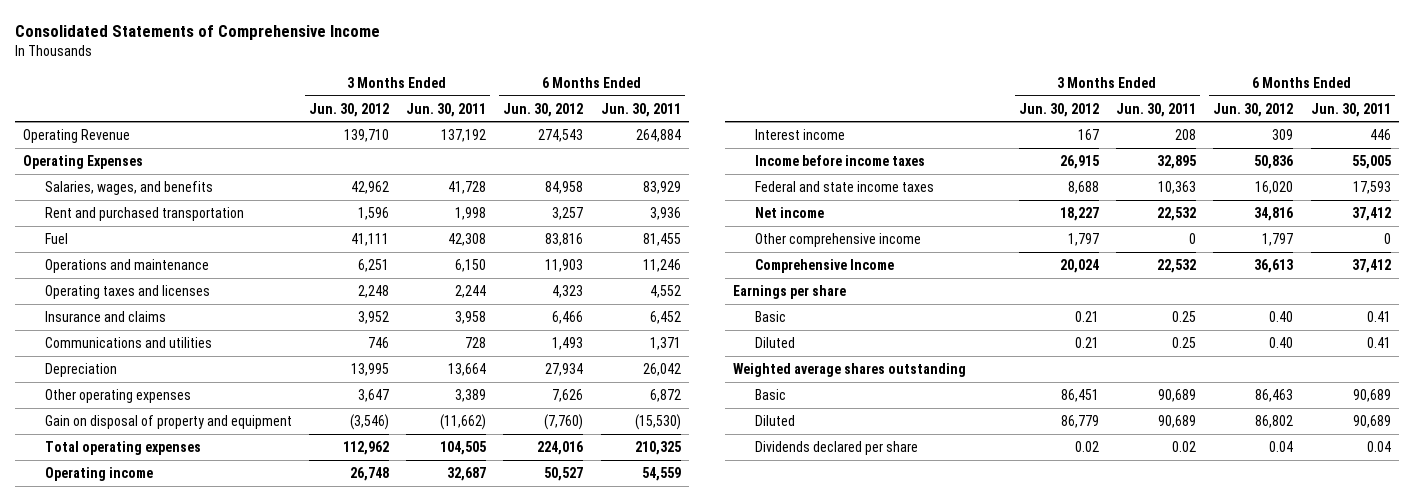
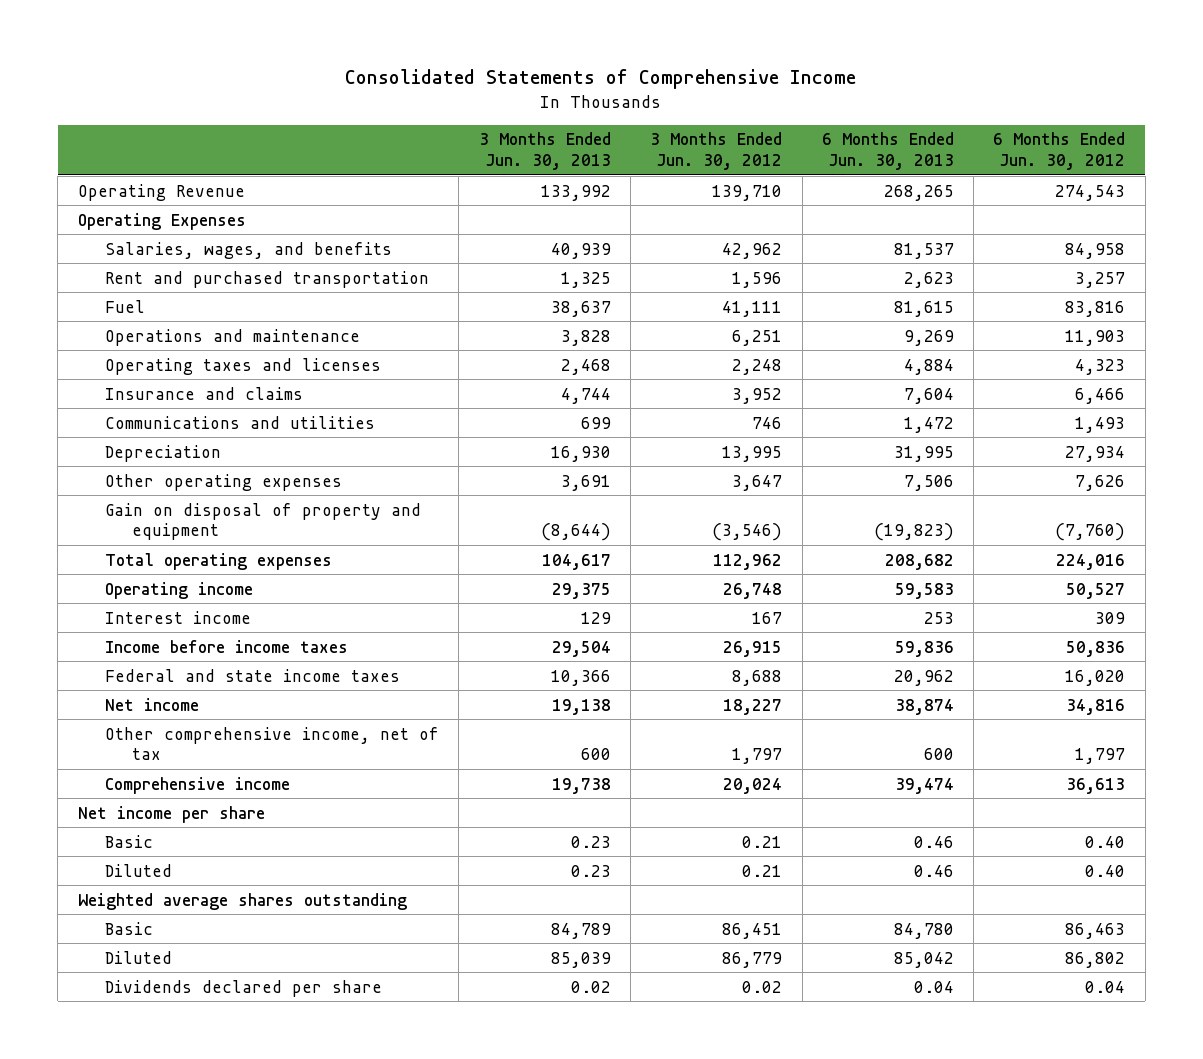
[406,102,487,117] Jun. 30, 2011 -> none
[600,102,681,117] Jun. 30, 2011 -> none
none -> [478,132,611,170] 3 Months Ended Jun. 30, 2013
none -> [821,132,954,170] 6 Months Ended Jun. 30, 2013
[754,232,921,247] Other comprehensive income -> [104,726,439,761] Other comprehensive income, net of tax
[754,258,894,273] Comprehensive Income -> [104,776,290,794] Comprehensive income
[733,284,847,299] Earnings per share -> [77,805,265,823] Net income per share

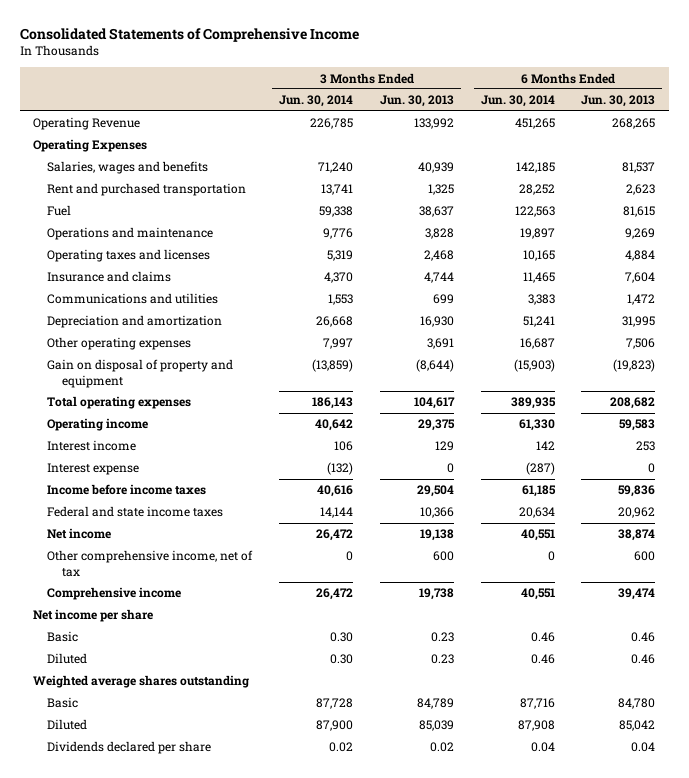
[650,132,783,170] 3 Months Ended Jun. 30, 2012 -> none
[993,132,1126,170] 6 Months Ended Jun. 30, 2012 -> none
none -> [279,95,354,108] Jun. 30, 2014
none -> [480,95,555,108] Jun. 30, 2014
[104,241,392,259] Salaries, wages, and benefits -> [47,161,209,175] Salaries, wages and benefits
[104,444,221,462] Depreciation -> [47,315,223,329] Depreciation and amortization
none -> [47,463,140,476] Interest expense

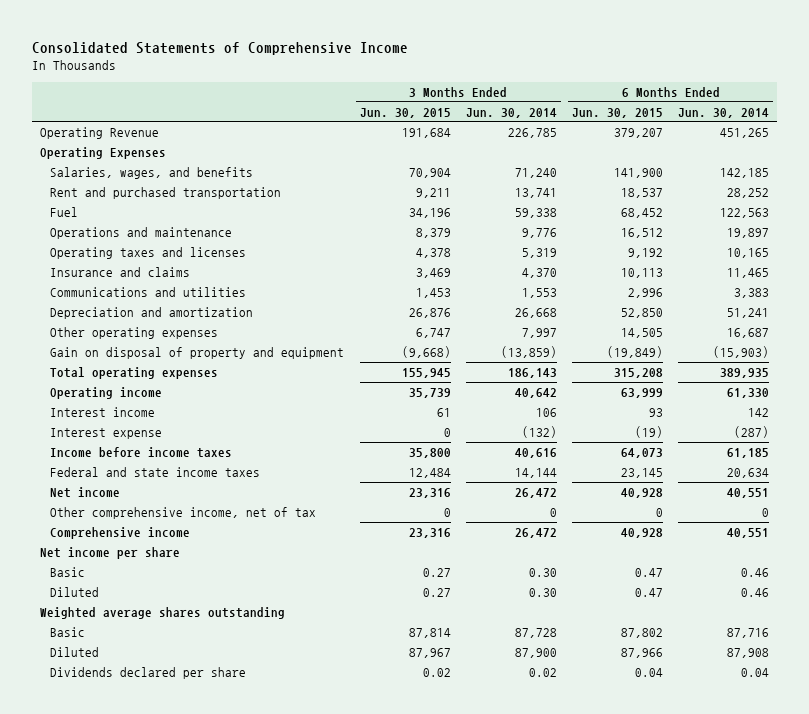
[379,95,454,108] Jun. 30, 2013 -> none
[581,95,656,108] Jun. 30, 2013 -> none
none -> [359,107,451,118] Jun. 30, 2015
none -> [571,107,663,118] Jun. 30, 2015
[47,161,209,175] Salaries, wages and benefits -> [50,167,254,180] Salaries, wages, and benefits

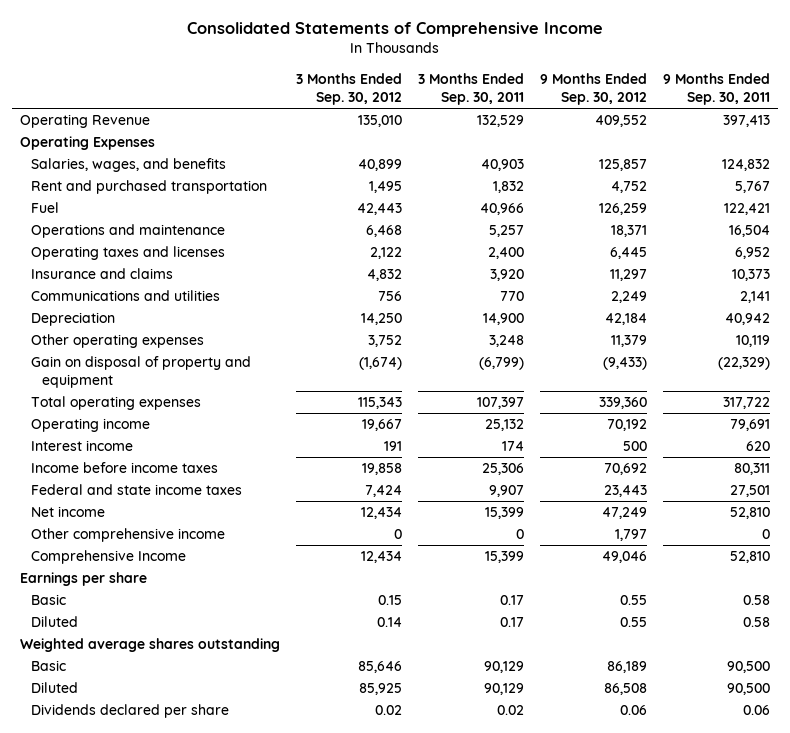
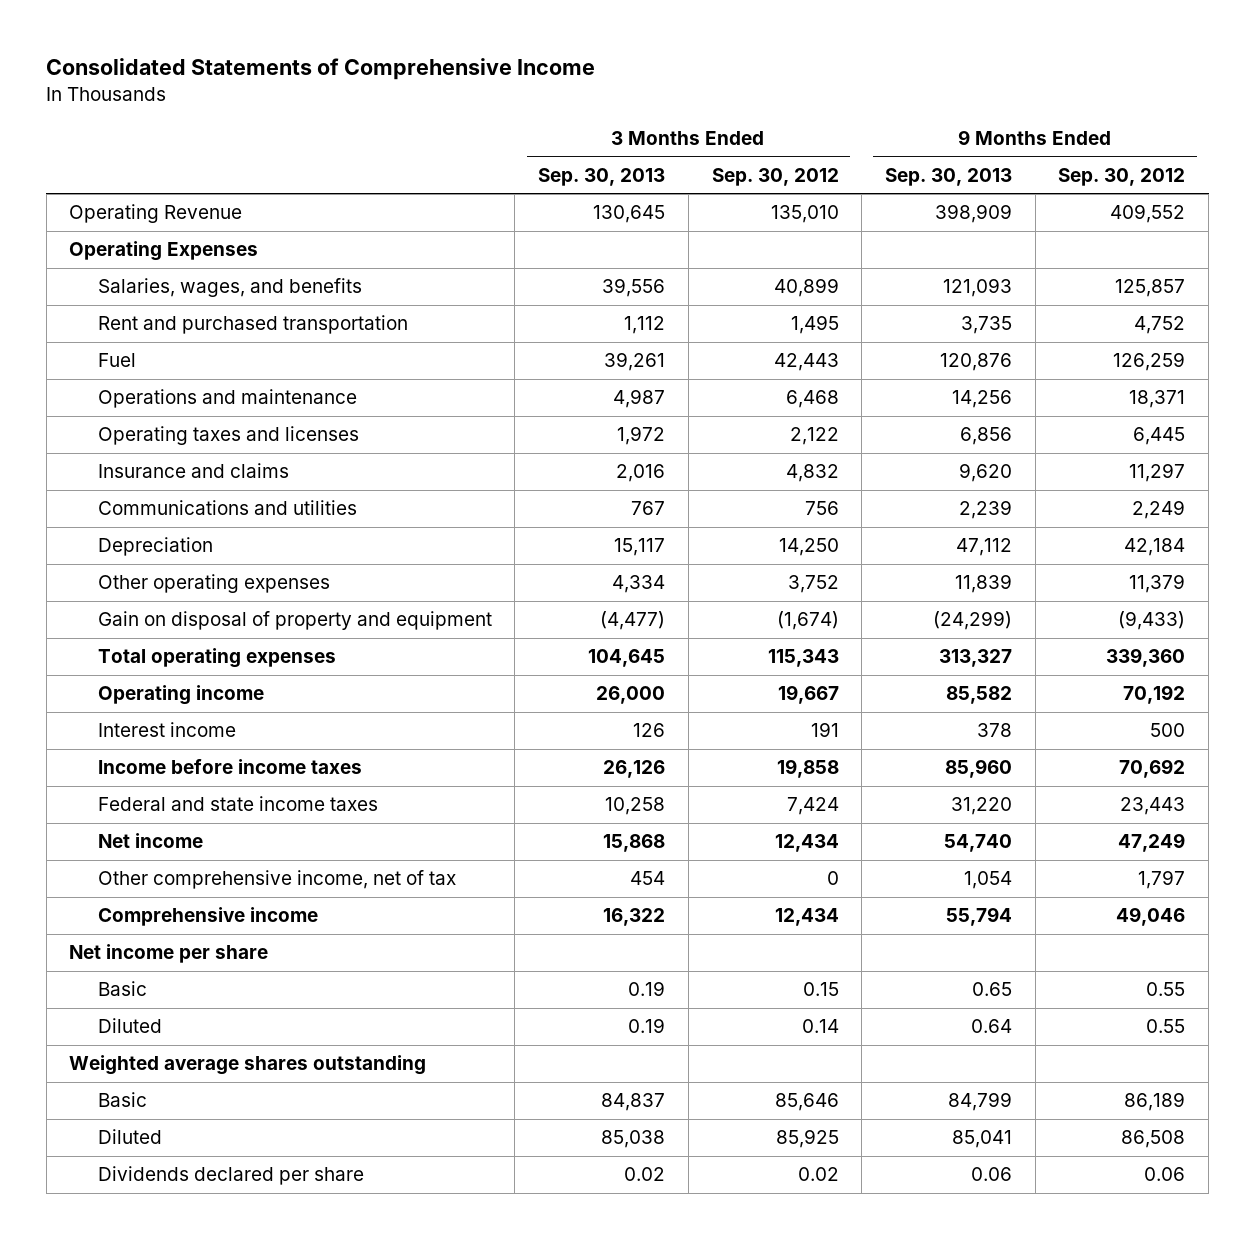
[417,72,524,105] 3 Months Ended Sep. 30, 2011 -> none
[662,72,770,105] 9 Months Ended Sep. 30, 2011 -> none
none -> [538,167,666,186] Sep. 30, 2013
none -> [884,167,1012,186] Sep. 30, 2013
[30,528,225,543] Other comprehensive income -> [97,870,456,890] Other comprehensive income, net of tax
[30,550,186,565] Comprehensive Income -> [97,907,318,927] Comprehensive income
[20,572,148,587] Earnings per share -> [69,944,269,964] Net income per share

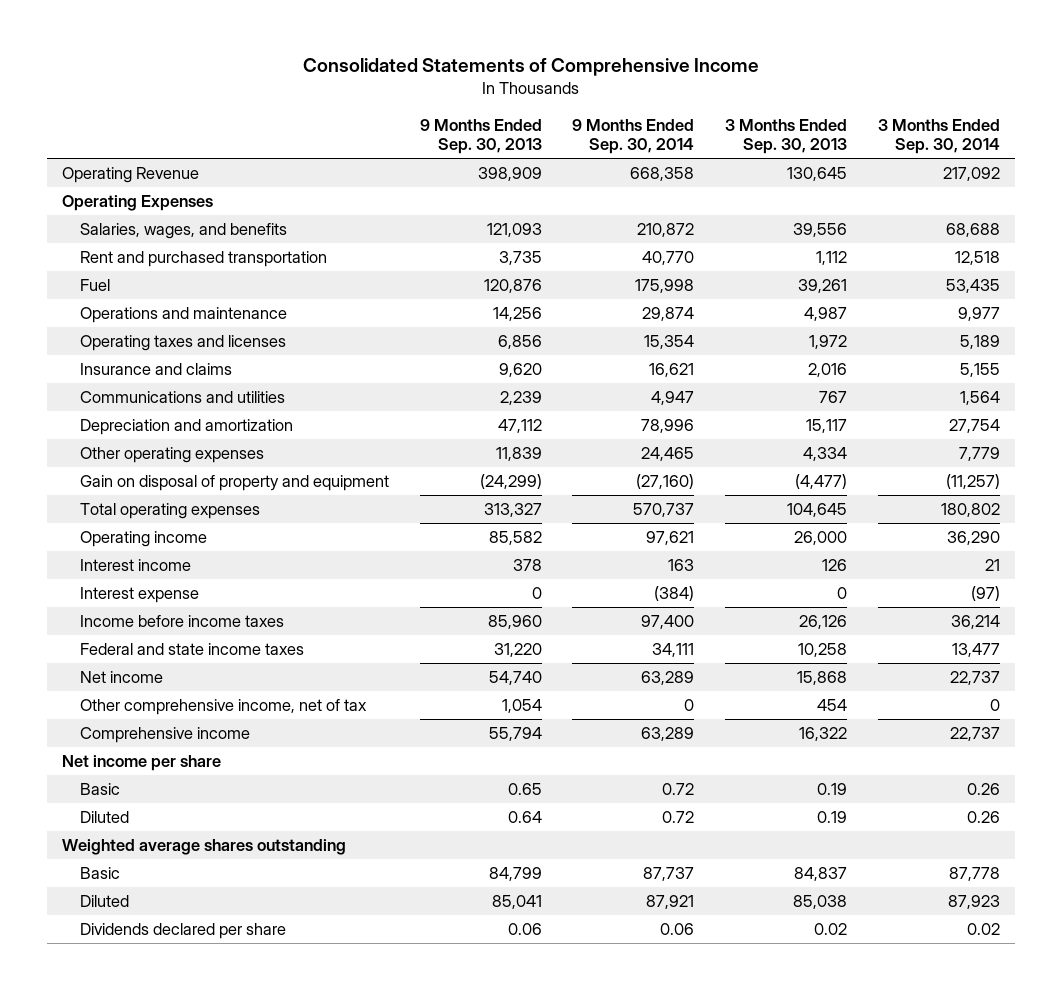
[711,167,839,186] Sep. 30, 2012 -> none
[1058,167,1186,186] Sep. 30, 2012 -> none
none -> [572,118,695,155] 9 Months Ended Sep. 30, 2014
none -> [877,118,1000,155] 3 Months Ended Sep. 30, 2014
[97,537,213,557] Depreciation -> [79,419,293,436] Depreciation and amortization
none -> [79,587,199,604] Interest expense

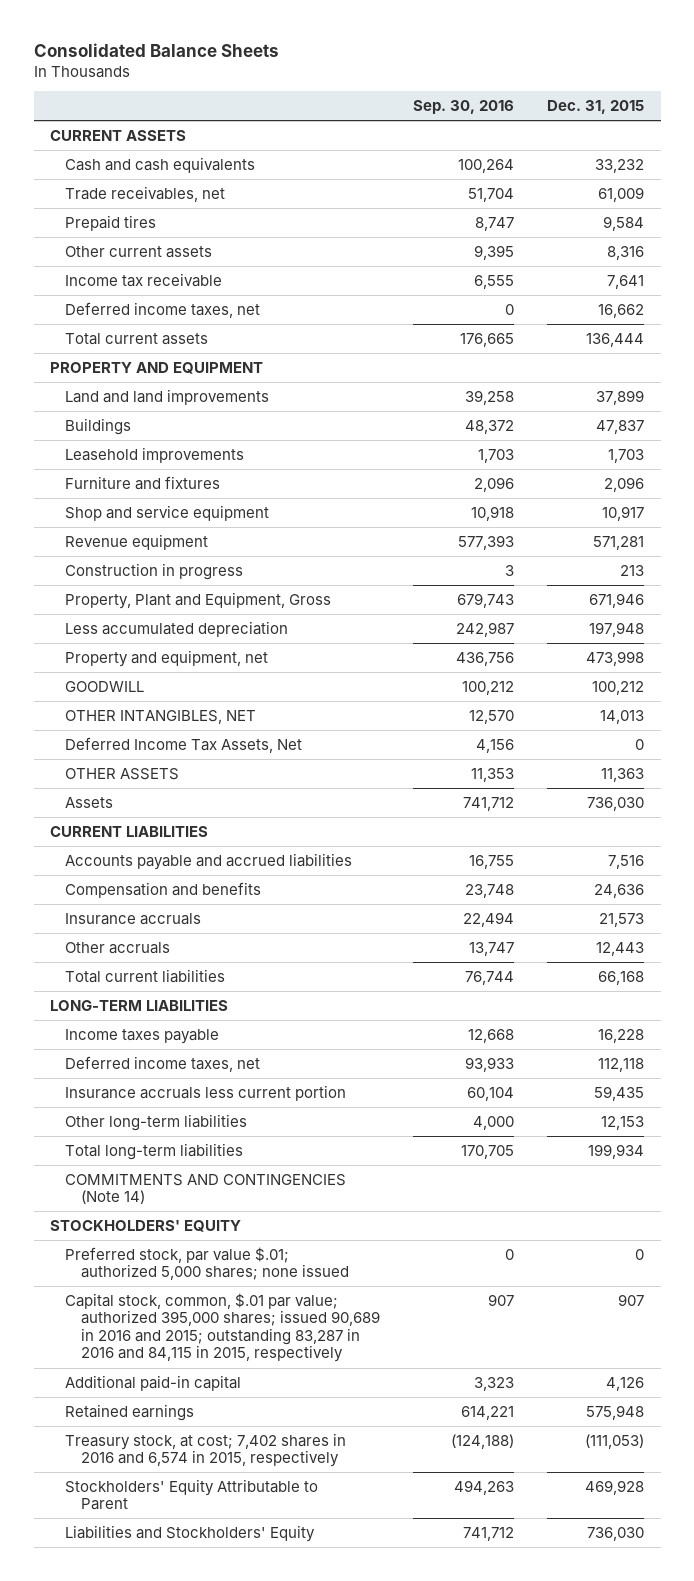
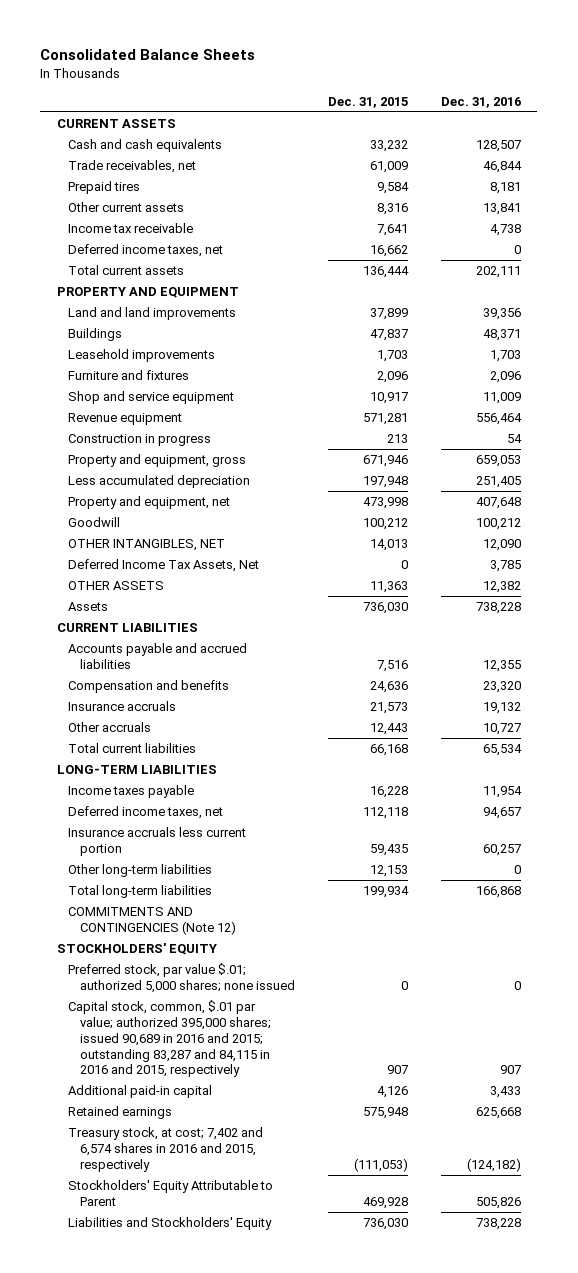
[412,100,514,115] Sep. 30, 2016 -> none
none -> [440,96,521,108] Dec. 31, 2016
[65,591,332,609] Property, Plant and Equipment, Gross -> [68,454,247,468] Property and equipment, gross
[65,680,145,692] GOODWILL -> [68,517,121,528] Goodwill
[65,1173,347,1205] COMMITMENTS AND CONTINGENCIES (Note 14) -> [68,907,237,935] COMMITMENTS AND CONTINGENCIES (Note 12)
[65,1292,380,1363] Capital stock, common, $.01 par value; authorized 395,000 shares; issued 90,689 in 2016 and 2015; outstanding 83,287 in 2016 and 84,115 in 2015, respectively -> [68,1000,272,1078] Capital stock, common, $.01 par value; authorized 395,000 shares; issued 90,689 in 2016 and 2015; outstanding 83,287 and 84,115 in 2016 and 2015, respectively
[65,1432,347,1468] Treasury stock, at cost; 7,402 shares in 2016 and 6,574 in 2015, respectively -> [68,1127,264,1172] Treasury stock, at cost; 7,402 and 6,574 shares in 2016 and 2015, respectively

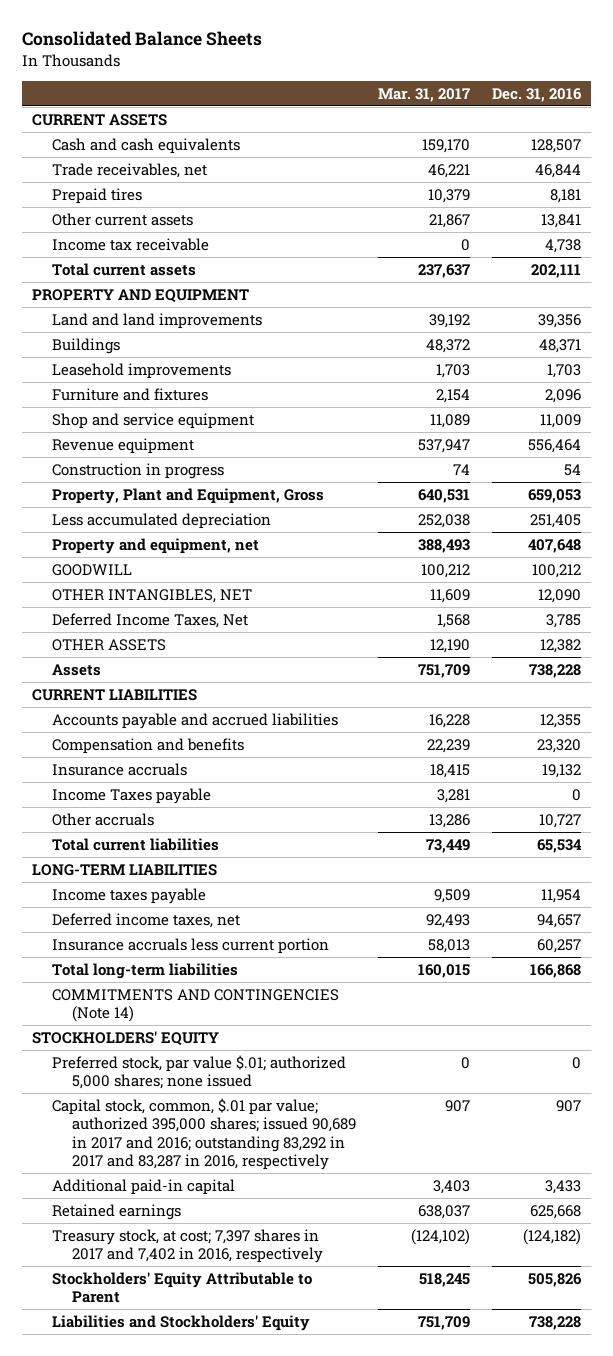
[328,96,409,108] Dec. 31, 2015 -> none
none -> [378,87,471,102] Mar. 31, 2017
[68,244,224,258] Deferred income taxes, net -> none
[68,454,247,468] Property and equipment, gross -> [52,487,325,504] Property, Plant and Equipment, Gross
[68,517,121,528] Goodwill -> [52,563,133,576] GOODWILL
[68,559,260,573] Deferred Income Tax Assets, Net -> [52,612,249,628] Deferred Income Taxes, Net
none -> [52,787,212,804] Income Taxes payable
[68,864,213,878] Other long-term liabilities -> none
[68,907,237,935] COMMITMENTS AND CONTINGENCIES (Note 12) -> [52,988,340,1023] COMMITMENTS AND CONTINGENCIES (Note 14)
[68,1000,272,1078] Capital stock, common, $.01 par value; authorized 395,000 shares; issued 90,689 in 2016 and 2015; outstanding 83,287 and 84,115 in 2016 and 2015, respectively -> [52,1097,357,1170] Capital stock, common, $.01 par value; authorized 395,000 shares; issued 90,689 in 2017 and 2016; outstanding 83,292 in 2017 and 83,287 in 2016, respectively
[68,1127,264,1172] Treasury stock, at cost; 7,402 and 6,574 shares in 2016 and 2015, respectively -> [52,1228,324,1264] Treasury stock, at cost; 7,397 shares in 2017 and 7,402 in 2016, respectively

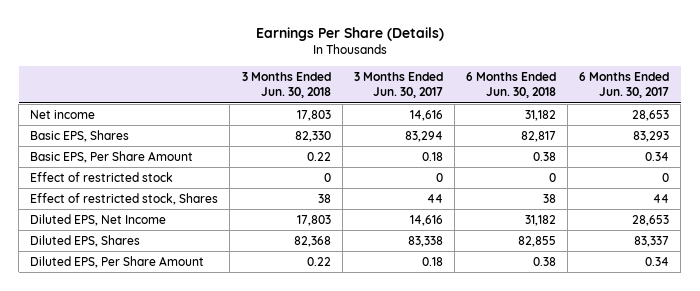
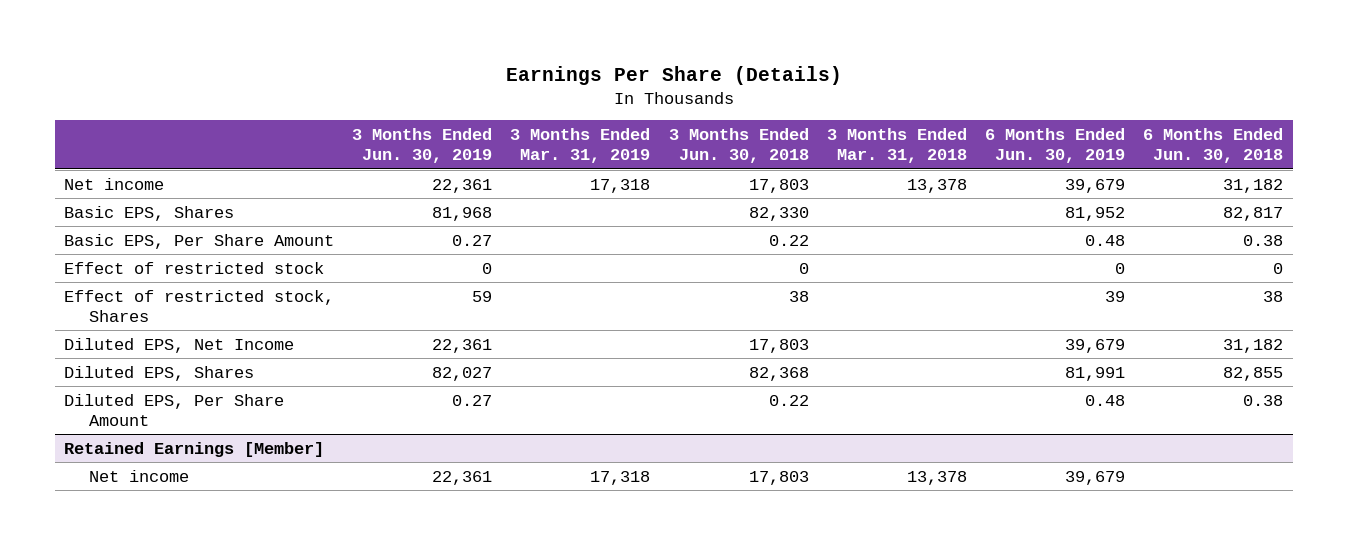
[353,72,443,99] 3 Months Ended Jun. 30, 2017 -> none
[579,72,670,99] 6 Months Ended Jun. 30, 2017 -> none
none -> [352,128,493,164] 3 Months Ended Jun. 30, 2019
none -> [510,128,651,164] 3 Months Ended Mar. 31, 2019
none -> [826,128,967,164] 3 Months Ended Mar. 31, 2018
none -> [985,128,1126,164] 6 Months Ended Jun. 30, 2019
none -> [63,441,324,457] Retained Earnings [Member]
none -> [89,469,190,482] Net income

